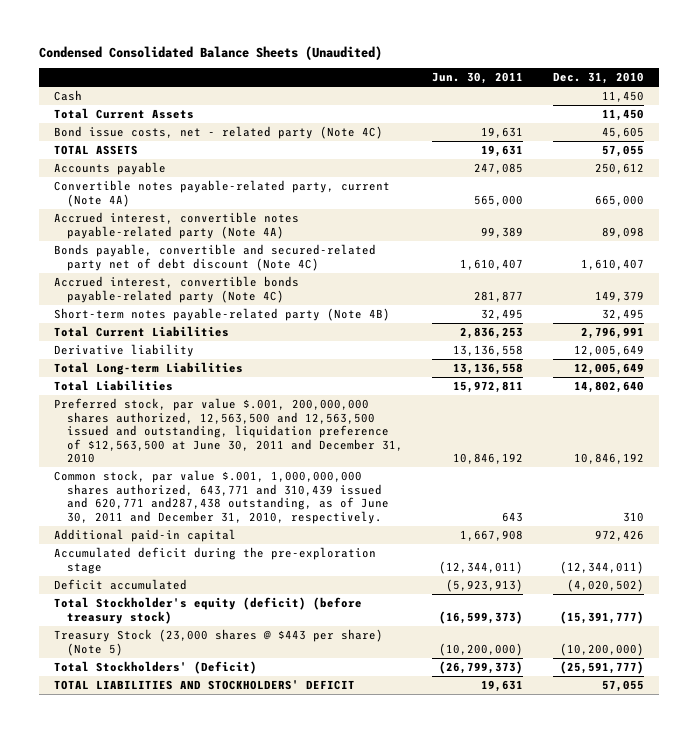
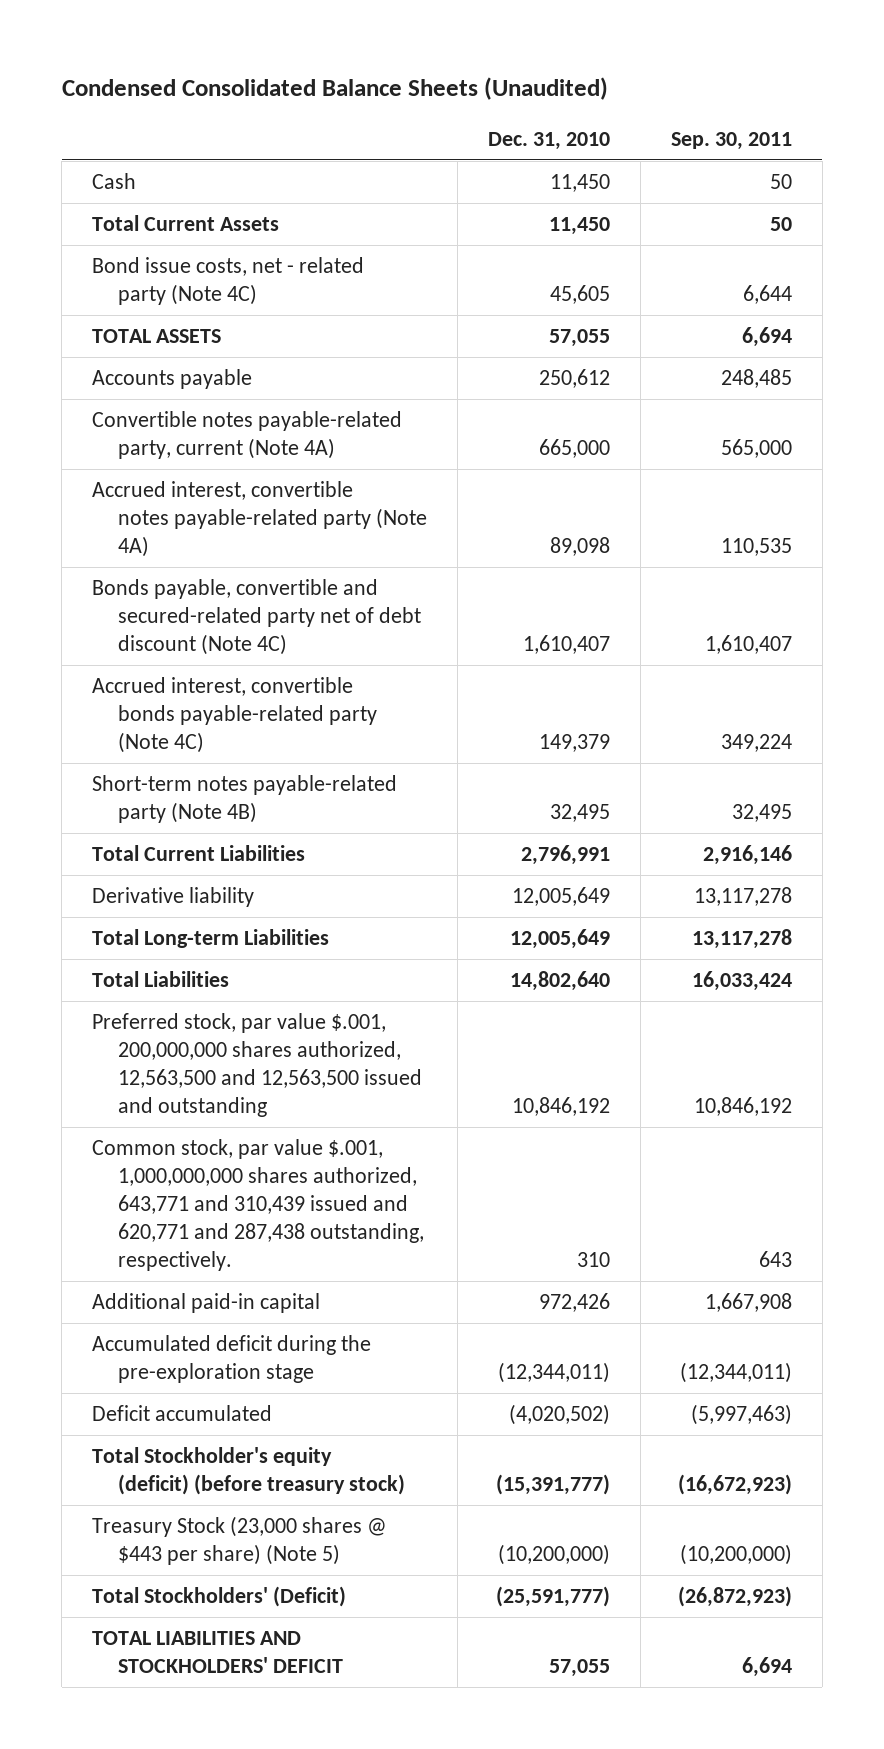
[432,72,524,85] Jun. 30, 2011 -> none
none -> [670,131,792,150] Sep. 30, 2011
[53,398,403,464] Preferred stock, par value $.001, 200,000,000 shares authorized, 12,563,500 and 12,563,500 issued and outstanding, liquidation preference of $12,563,500 at June 30, 2011 and December 31, 2010 -> [92,1013,423,1117] Preferred stock, par value $.001, 200,000,000 shares authorized, 12,563,500 and 12,563,500 issued and outstanding
[53,470,389,524] Common stock, par value $.001, 1,000,000,000 shares authorized, 643,771 and 310,439 issued and 620,771 and287,438 outstanding, as of June 30, 2011 and December 31, 2010, respectively. -> [92,1139,425,1271] Common stock, par value $.001, 1,000,000,000 shares authorized, 643,771 and 310,439 issued and 620,771 and 287,438 outstanding, respectively.

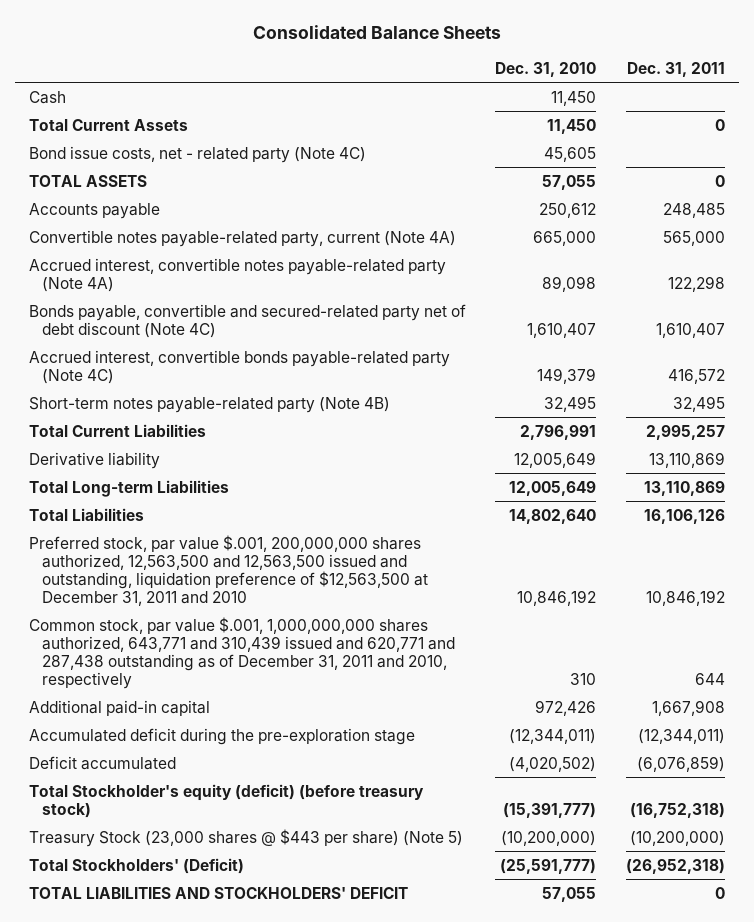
[61,76,608,100] Condensed Consolidated Balance Sheets (Unaudited) -> [252,24,501,39] Consolidated Balance Sheets
[670,131,792,150] Sep. 30, 2011 -> none
none -> [626,61,725,77] Dec. 31, 2011
[92,1013,423,1117] Preferred stock, par value $.001, 200,000,000 shares authorized, 12,563,500 and 12,563,500 issued and outstanding -> [29,534,429,606] Preferred stock, par value $.001, 200,000,000 shares authorized, 12,563,500 and 12,563,500 issued and outstanding, liquidation preference of $12,563,500 at December 31, 2011 and 2010
[92,1139,425,1271] Common stock, par value $.001, 1,000,000,000 shares authorized, 643,771 and 310,439 issued and 620,771 and 287,438 outstanding, respectively. -> [29,616,456,689] Common stock, par value $.001, 1,000,000,000 shares authorized, 643,771 and 310,439 issued and 620,771 and 287,438 outstanding as of December 31, 2011 and 2010, respectively

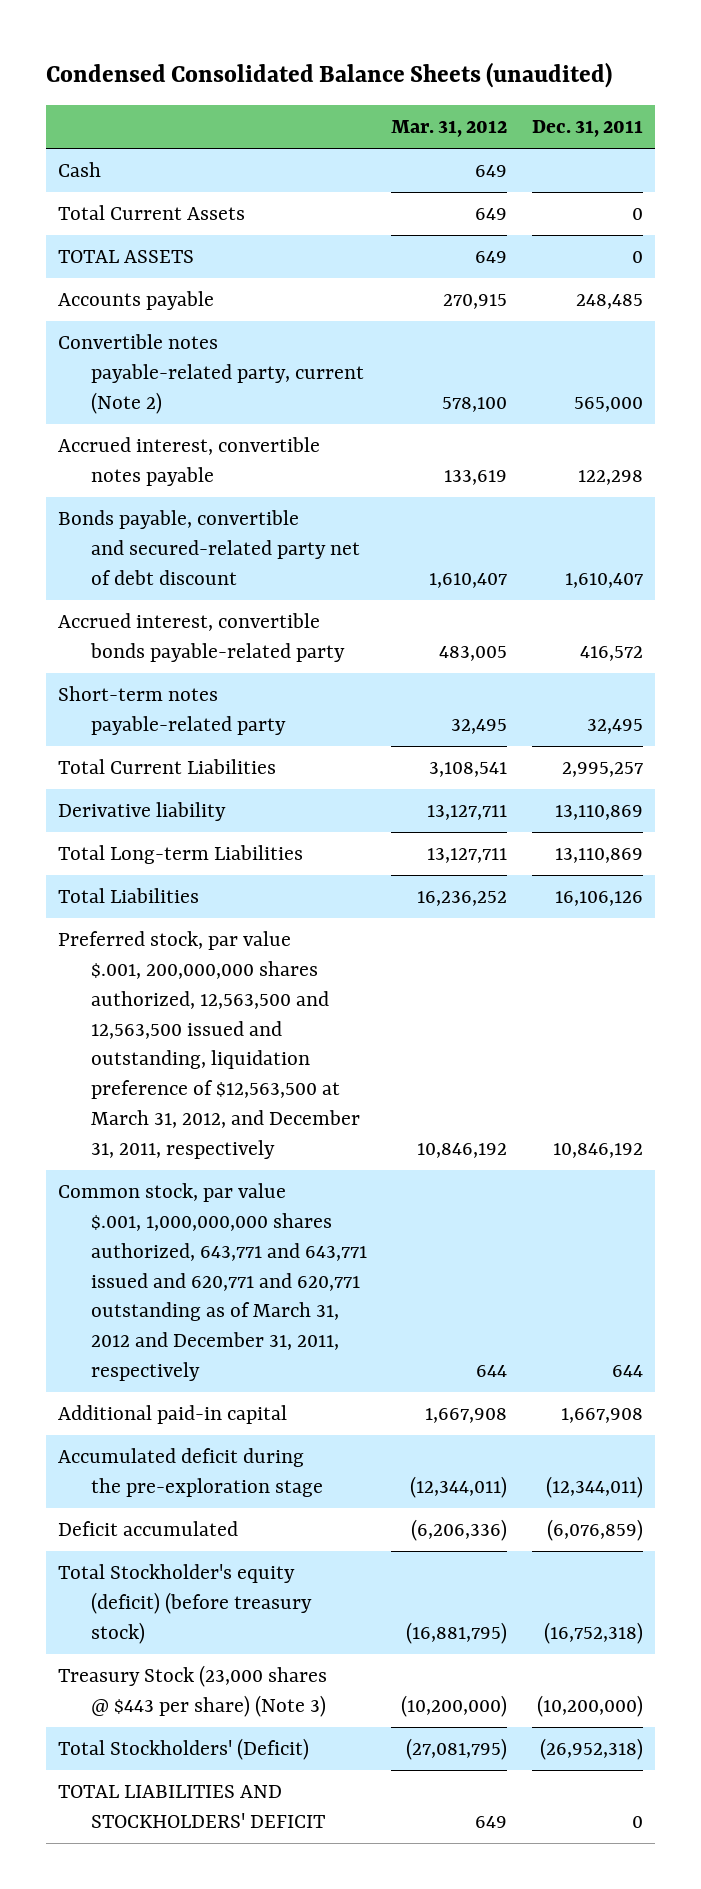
[252,24,501,39] Consolidated Balance Sheets -> [45,61,612,88] Condensed Consolidated Balance Sheets (unaudited)
[495,61,597,77] Dec. 31, 2010 -> none
none -> [391,120,508,138] Mar. 31, 2012
[29,145,367,163] Bond issue costs, net - related party (Note 4C) -> none
[29,229,457,247] Convertible notes payable-related party, current (Note 4A) -> [58,334,365,414] Convertible notes payable-related party, current (Note 2)
[29,257,447,292] Accrued interest, convertible notes payable-related party (Note 4A) -> [58,437,321,486] Accrued interest, convertible notes payable
[29,303,467,338] Bonds payable, convertible and secured-related party net of debt discount (Note 4C) -> [58,510,361,585] Bonds payable, convertible and secured-related party net of debt discount
[29,349,451,384] Accrued interest, convertible bonds payable-related party (Note 4C) -> [58,613,346,662] Accrued interest, convertible bonds payable-related party
[29,396,391,413] Short-term notes payable-related party (Note 4B) -> [58,686,287,735] Short-term notes payable-related party
[29,534,429,606] Preferred stock, par value $.001, 200,000,000 shares authorized, 12,563,500 and 12,563,500 issued and outstanding, liquidation preference of $12,563,500 at December 31, 2011 and 2010 -> [58,931,361,1159] Preferred stock, par value $.001, 200,000,000 shares authorized, 12,563,500 and 12,563,500 issued and outstanding, liquidation preference of $12,563,500 at March 31, 2012, and December 31, 2011, respectively
[29,616,456,689] Common stock, par value $.001, 1,000,000,000 shares authorized, 643,771 and 310,439 issued and 620,771 and 287,438 outstanding as of December 31, 2011 and 2010, respectively -> [58,1183,368,1381] Common stock, par value $.001, 1,000,000,000 shares authorized, 643,771 and 643,771 issued and 620,771 and 620,771 outstanding as of March 31, 2012 and December 31, 2011, respectively
[29,828,464,847] Treasury Stock (23,000 shares @ $443 per share) (Note 5) -> [58,1665,328,1717] Treasury Stock (23,000 shares @ $443 per share) (Note 3)

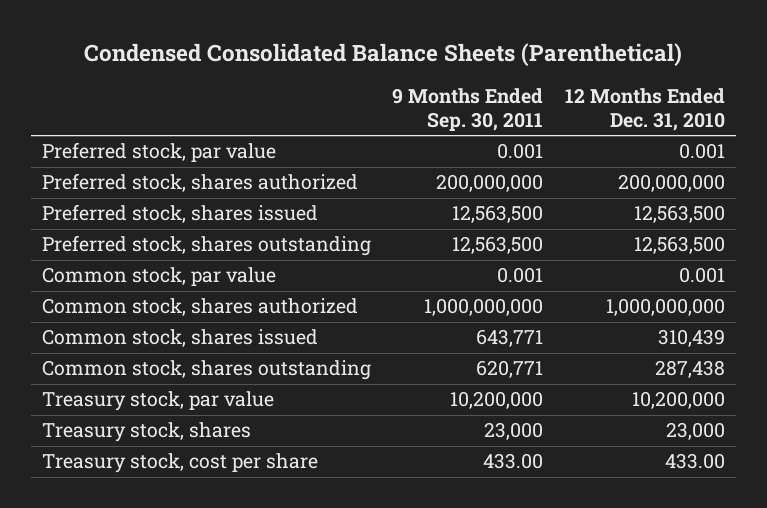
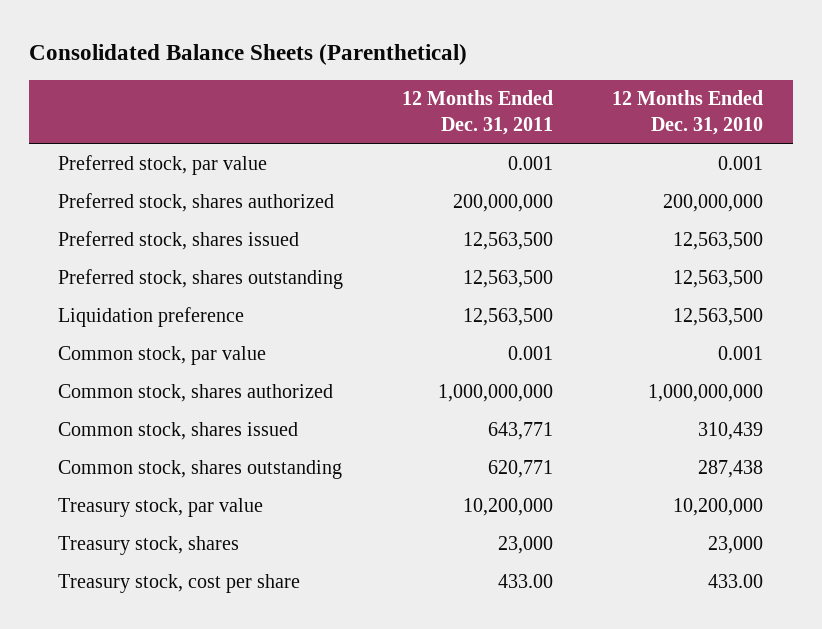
[84,43,683,67] Condensed Consolidated Balance Sheets (Parenthetical) -> [28,43,467,65] Consolidated Balance Sheets (Parenthetical)
[392,88,544,132] 9 Months Ended Sep. 30, 2011 -> none
none -> [402,90,554,135] 12 Months Ended Dec. 31, 2011
none -> [58,306,245,327] Liquidation preference

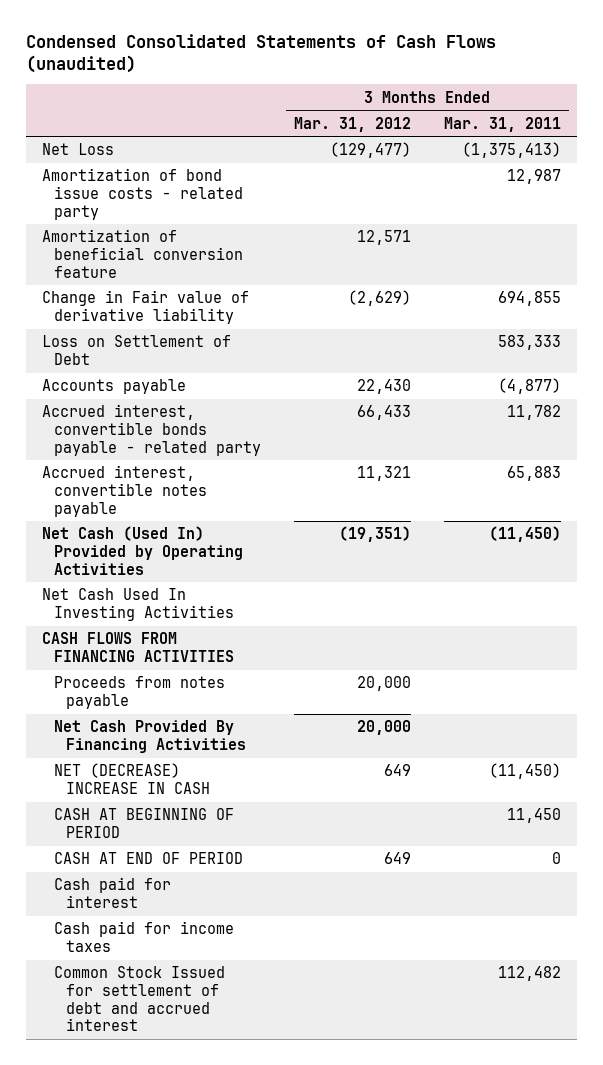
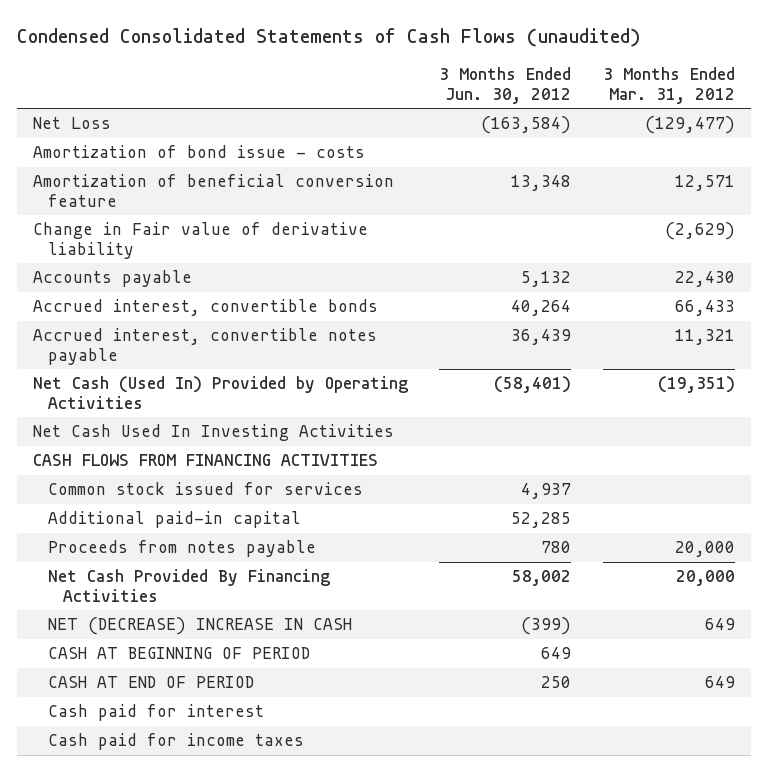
[443,116,561,132] Mar. 31, 2011 -> none
none -> [439,67,572,104] 3 Months Ended Jun. 30, 2012
[42,168,243,220] Amortization of bond issue costs - related party -> [32,145,365,159] Amortization of bond issue - costs
[42,335,232,365] Loss on Settlement of Debt -> none
[42,404,261,456] Accrued interest, convertible bonds payable - related party -> [32,299,378,317] Accrued interest, convertible bonds
none -> [47,482,363,496] Common stock issued for services
none -> [47,511,301,529] Additional paid-in capital
[53,966,225,1032] Common Stock Issued for settlement of debt and accrued interest -> none

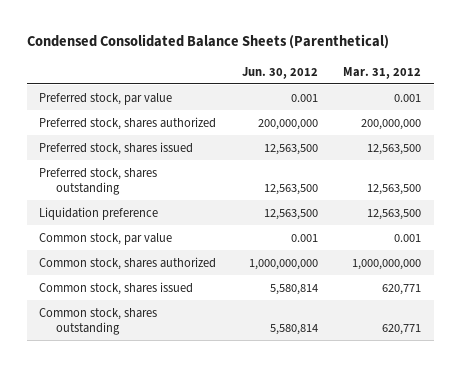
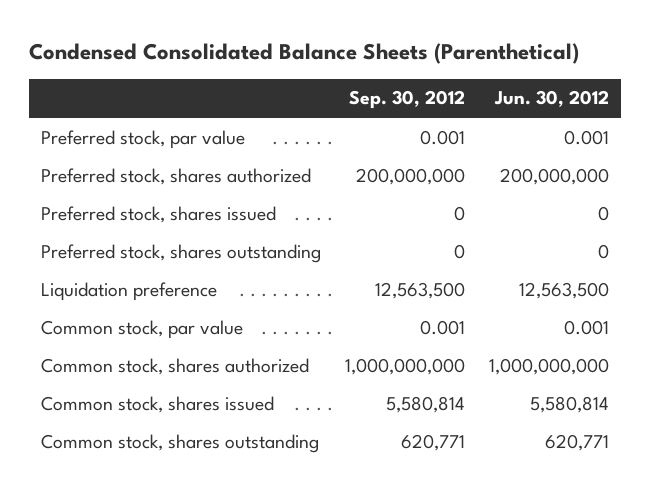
[343,66,422,79] Mar. 31, 2012 -> none
none -> [349,90,466,110] Sep. 30, 2012
[263,143,318,155] 12,563,500 -> [597,205,609,221] 0
[263,184,318,196] 12,563,500 -> [597,243,609,259] 0
[269,324,318,336] 5,580,814 -> [544,433,609,451] 620,771

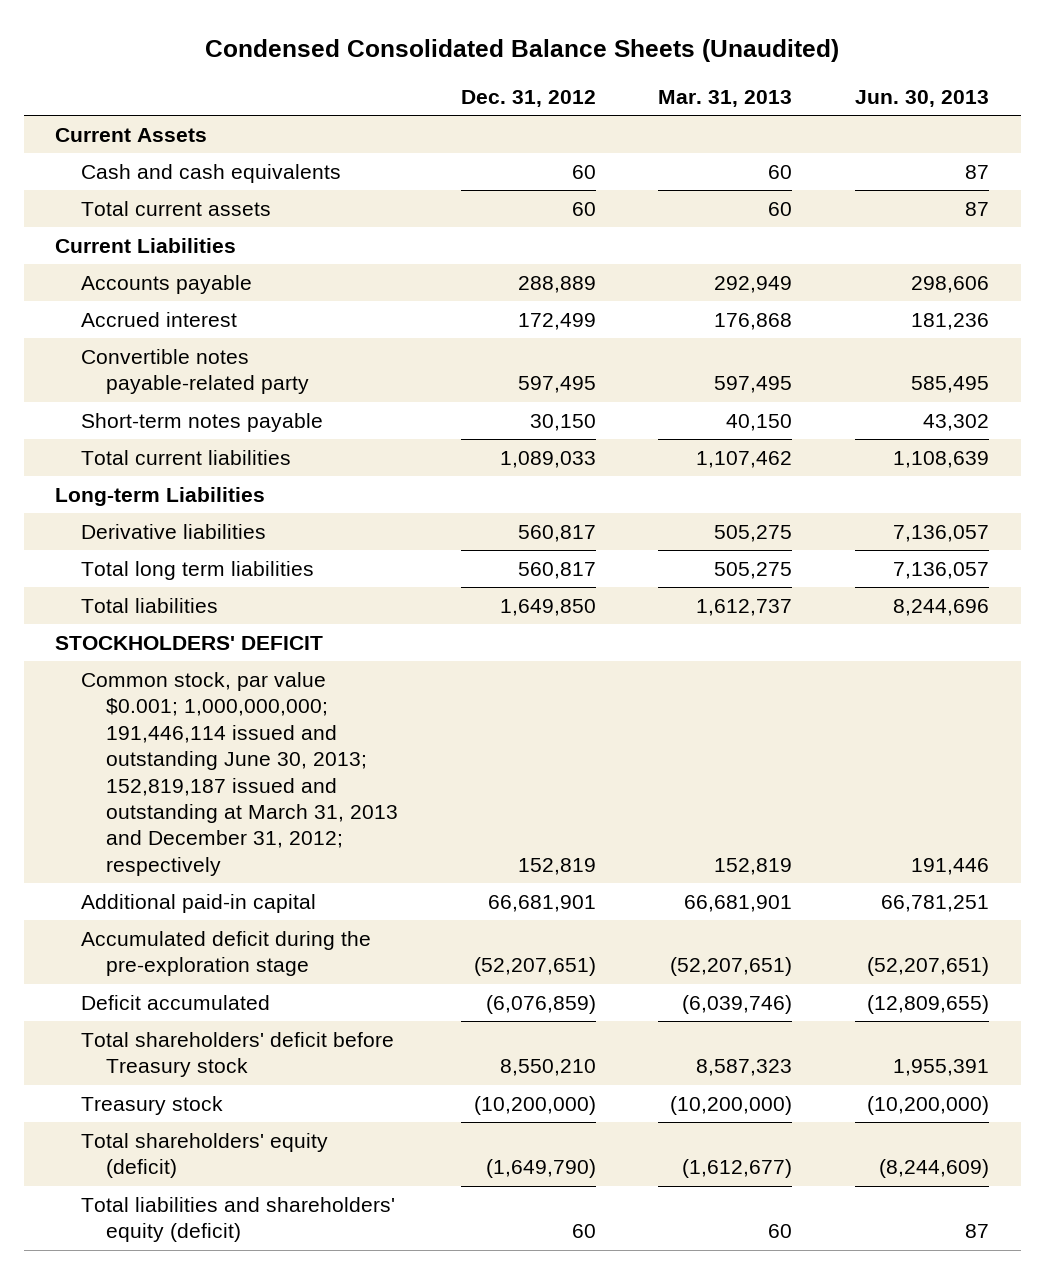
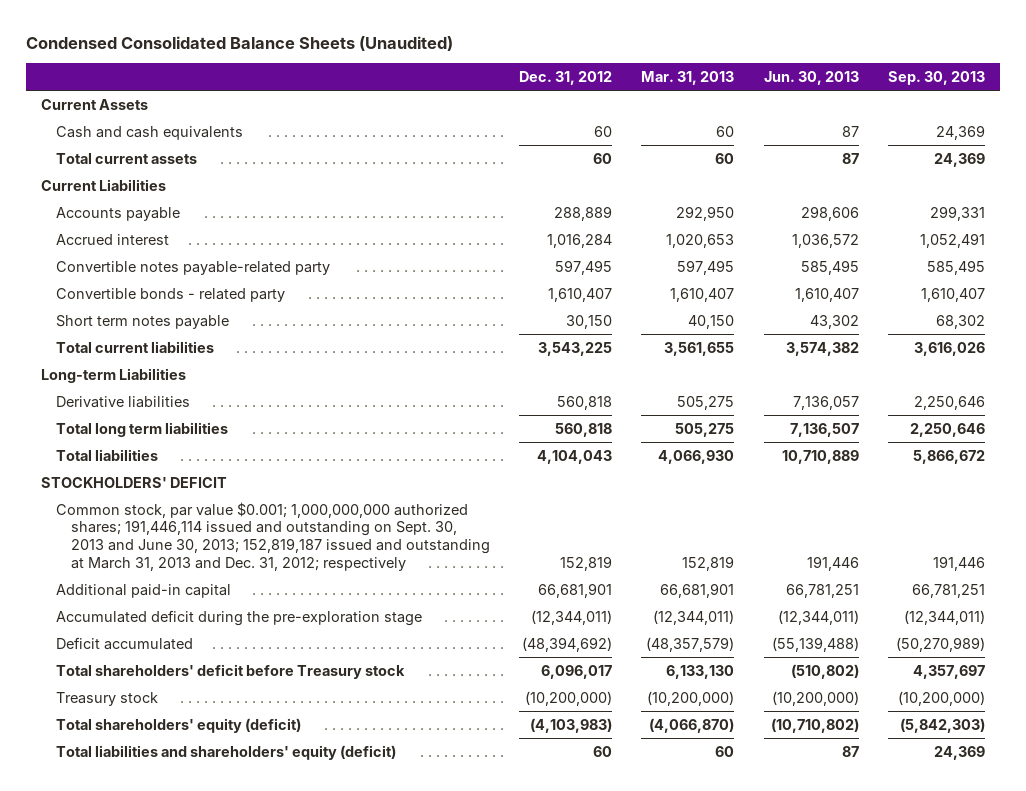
none -> [888,70,986,85] Sep. 30, 2013
[714,275,793,293] 292,949 -> [676,205,735,221] 292,950
[517,312,596,330] 172,499 -> [546,233,612,248] 1,016,284
[714,312,793,330] 176,868 -> [666,233,735,248] 1,020,653
[911,312,990,330] 181,236 -> [791,233,859,248] 1,036,572
none -> [55,287,285,302] Convertible bonds - related party
[80,412,323,432] Short-term notes payable -> [55,314,229,329] Short term notes payable
[499,450,596,468] 1,089,033 -> [537,341,612,356] 3,543,225
[696,450,793,468] 1,107,462 -> [664,341,735,356] 3,561,655
[893,450,990,468] 1,108,639 -> [785,341,859,356] 3,574,382
[517,524,596,542] 560,817 -> [556,395,612,410] 560,818
[517,561,596,579] 560,817 -> [554,422,612,437] 560,818
[893,561,990,579] 7,136,057 -> [789,422,859,437] 7,136,507
[499,598,596,616] 1,649,850 -> [536,449,612,464] 4,104,043
[696,598,793,616] 1,612,737 -> [658,449,735,464] 4,066,930
[893,598,990,616] 8,244,696 -> [781,449,859,464] 10,710,889
[80,671,398,876] Common stock, par value $0.001; 1,000,000,000; 191,446,114 issued and outstanding June 30, 2013; 152,819,187 issued and outstanding at March 31, 2013 and December 31, 2012; respectively -> [55,501,490,571] Common stock, par value $0.001; 1,000,000,000 authorized shares; 191,446,114 issued and outstanding on Sept. 30, 2013 and June 30, 2013; 152,819,187 issued and outstanding at March 31, 2013 and Dec. 31, 2012; respectively
[473,957,596,977] (52,207,651) -> [530,609,612,625] (12,344,011)
[670,957,793,977] (52,207,651) -> [653,609,735,625] (12,344,011)
[867,957,990,977] (52,207,651) -> [777,609,859,625] (12,344,011)
[485,994,596,1014] (6,076,859) -> [521,636,612,652] (48,394,692)
[682,994,793,1014] (6,039,746) -> [646,636,735,652] (48,357,579)
[867,994,990,1014] (12,809,655) -> [771,636,859,652] (55,139,488)
[499,1059,596,1077] 8,550,210 -> [540,664,612,679] 6,096,017
[696,1059,793,1077] 8,587,323 -> [666,664,735,679] 6,133,130
[893,1059,990,1077] 1,955,391 -> [790,663,859,679] (510,802)
[485,1159,596,1179] (1,649,790) -> [529,717,612,733] (4,103,983)
[682,1159,793,1179] (1,612,677) -> [649,717,735,733] (4,066,870)
[879,1159,990,1179] (8,244,609) -> [770,717,859,733] (10,710,802)

